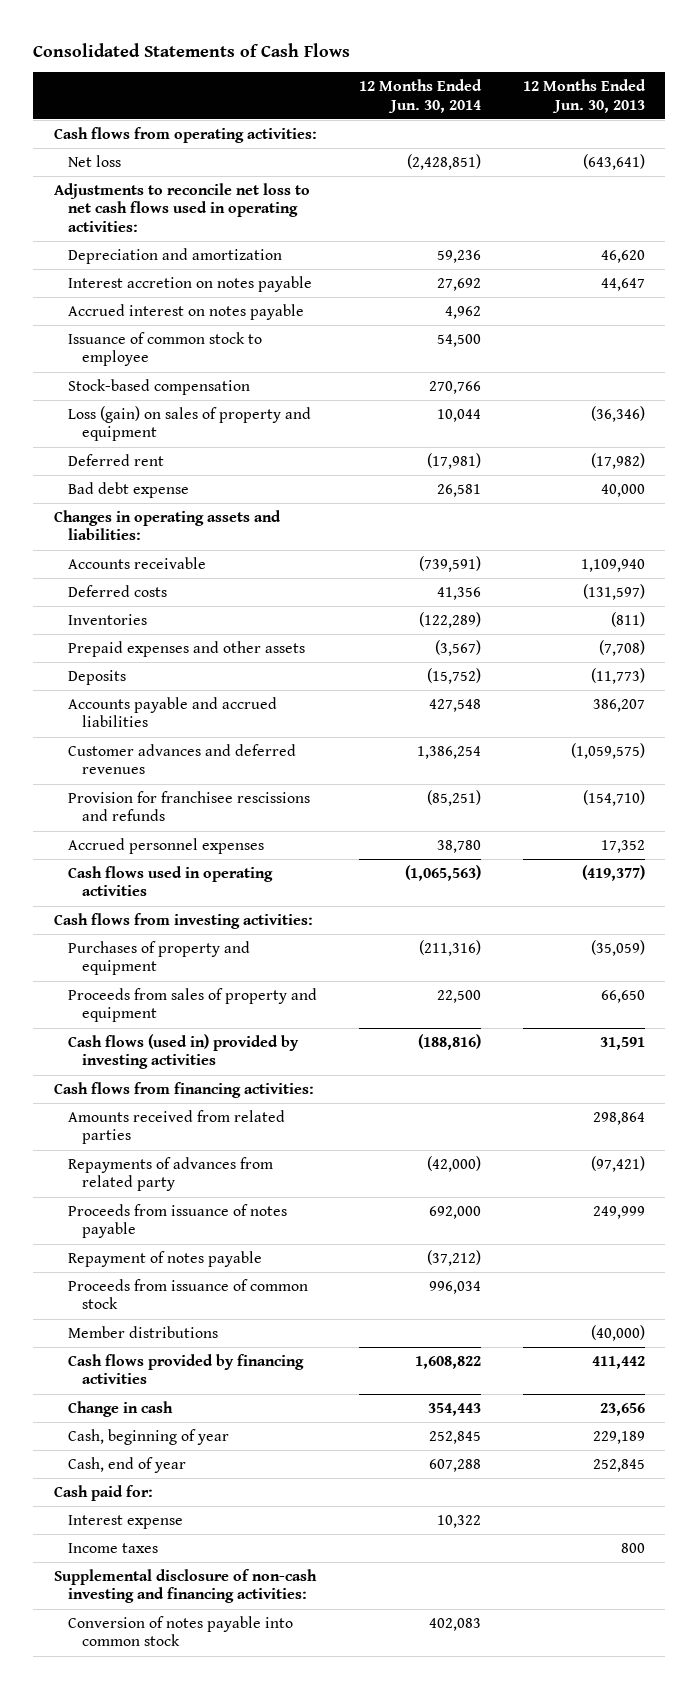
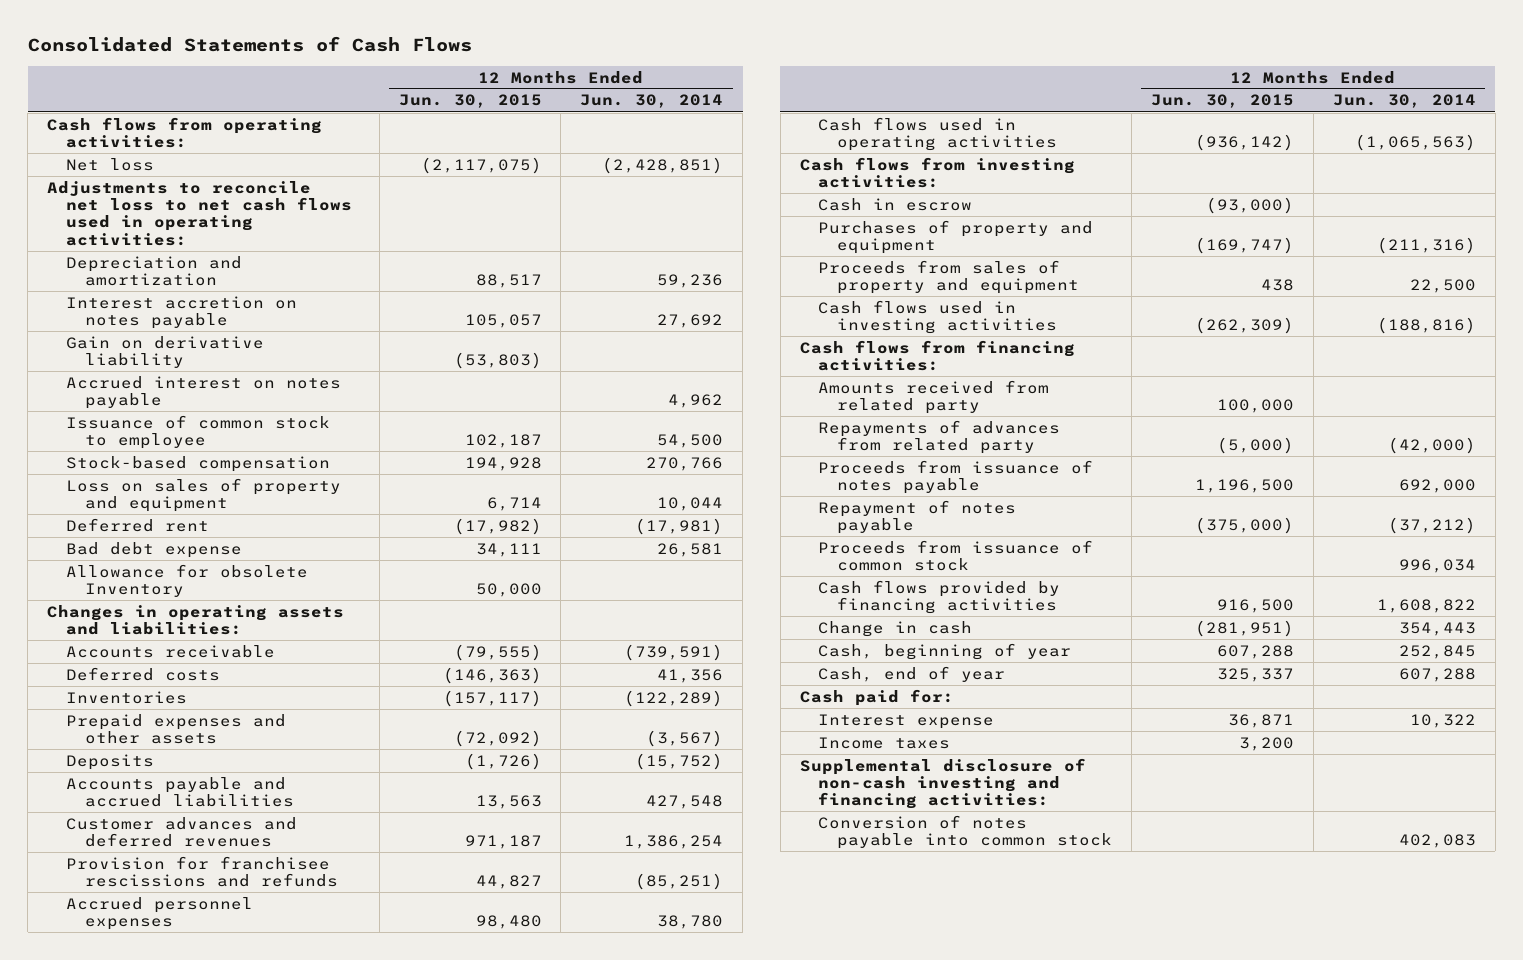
[522,78,646,113] 12 Months Ended Jun. 30, 2013 -> none
none -> [398,94,542,109] Jun. 30, 2015
none -> [66,335,265,368] Gain on derivative liability
[67,405,311,442] Loss (gain) on sales of property and equipment -> [66,477,342,512] Loss on sales of property and equipment
none -> [66,563,309,597] Allowance for obsolete Inventory
none -> [818,197,973,211] Cash in escrow
[67,1033,299,1070] Cash flows (used in) provided by investing activities -> [818,299,1058,334] Cash flows used in investing activities
[67,1109,285,1145] Amounts received from related parties -> [818,379,1050,414] Amounts received from related party
[67,1325,218,1338] Member distributions -> none

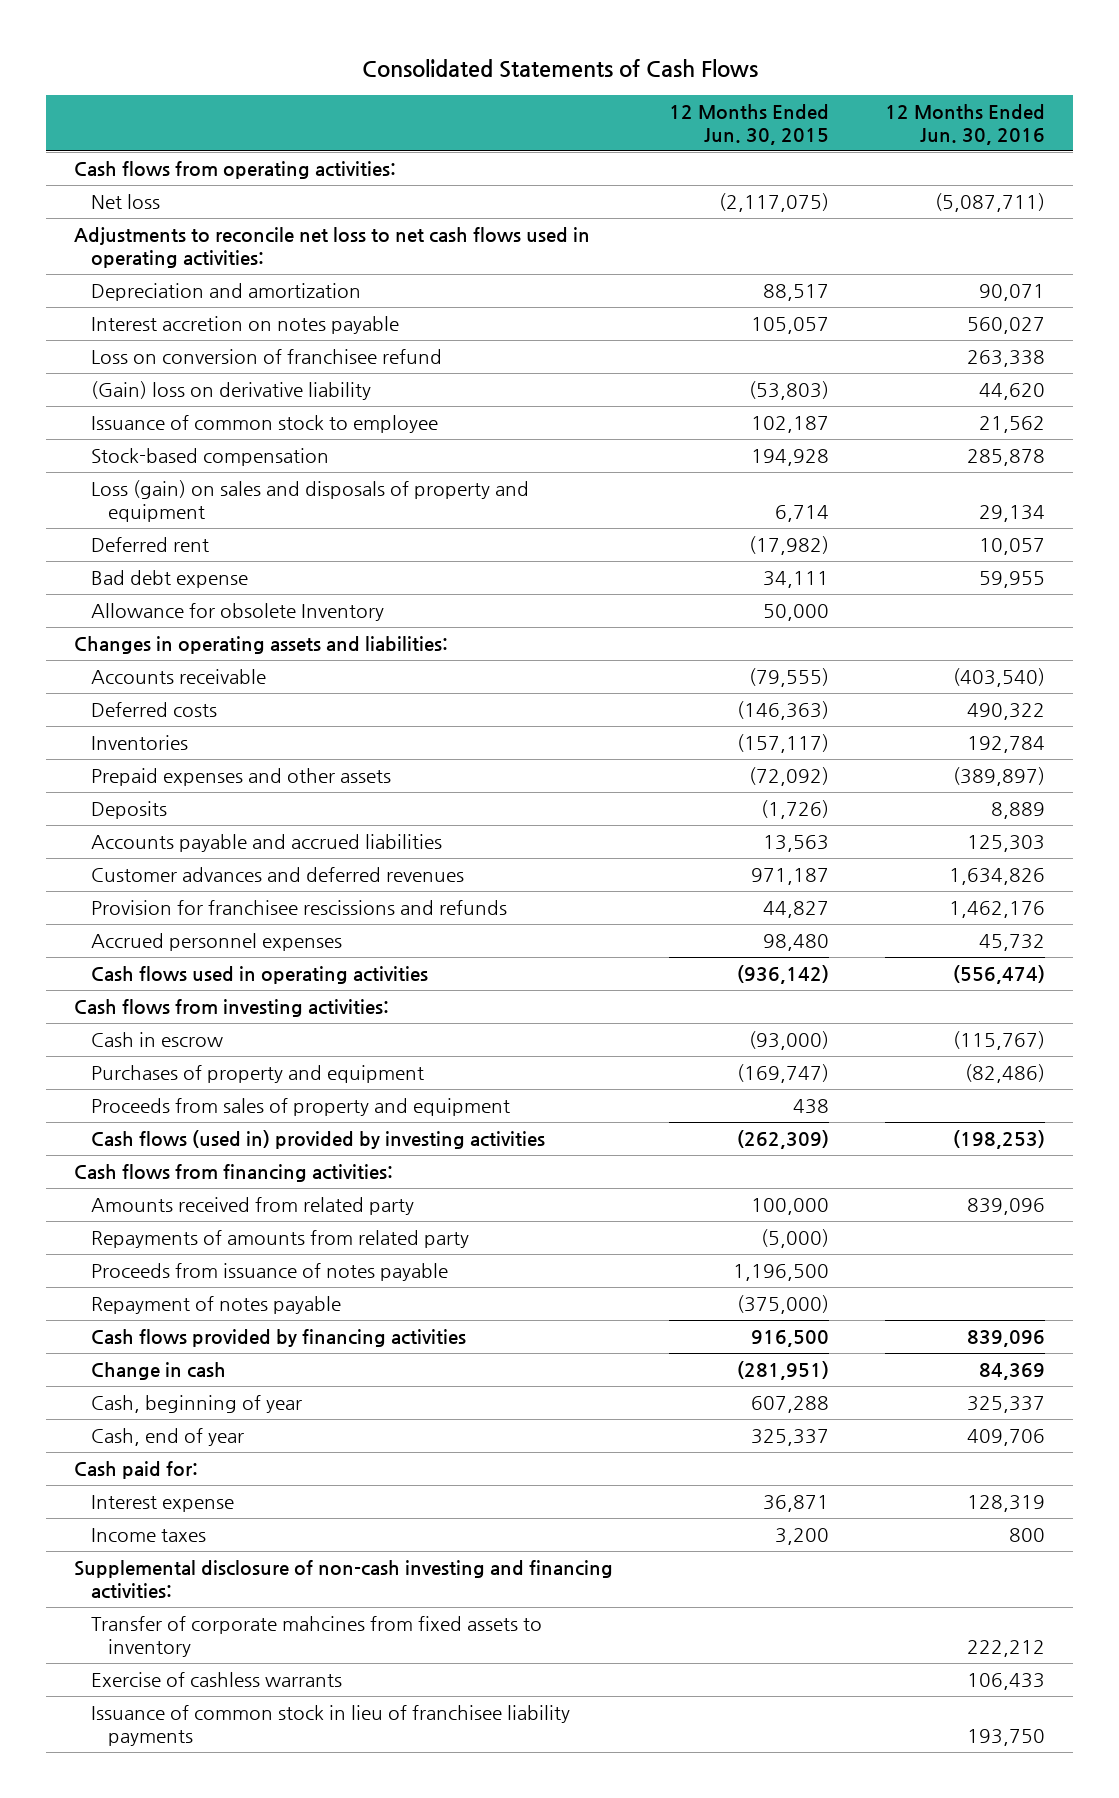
[580,94,724,109] Jun. 30, 2014 -> none
none -> [884,104,1045,145] 12 Months Ended Jun. 30, 2016
[66,375,342,409] Accrued interest on notes payable -> none
none -> [90,349,442,365] Loss on conversion of franchisee refund
[66,335,265,368] Gain on derivative liability -> [90,381,371,401] (Gain) loss on derivative liability
[66,477,342,512] Loss on sales of property and equipment -> [90,480,529,522] Loss (gain) on sales and disposals of property and equipment
[818,299,1058,334] Cash flows used in investing activities -> [90,1130,545,1150] Cash flows (used in) provided by investing activities
[818,419,1061,454] Repayments of advances from related party -> [90,1230,469,1249] Repayments of amounts from related party
[818,539,1094,571] Proceeds from issuance of common stock -> none
[818,814,1113,849] Conversion of notes payable into common stock -> none
none -> [90,1616,542,1657] Transfer of corporate mahcines from fixed assets to inventory
none -> [90,1672,342,1688] Exercise of cashless warrants
none -> [90,1705,570,1746] Issuance of common stock in lieu of franchisee liability payments

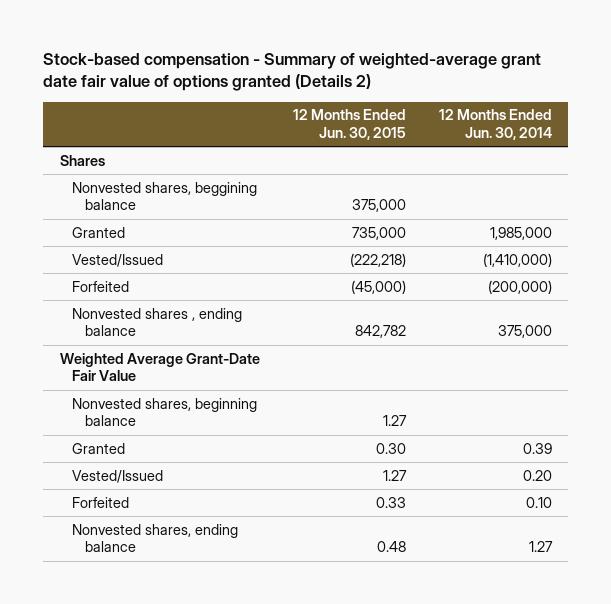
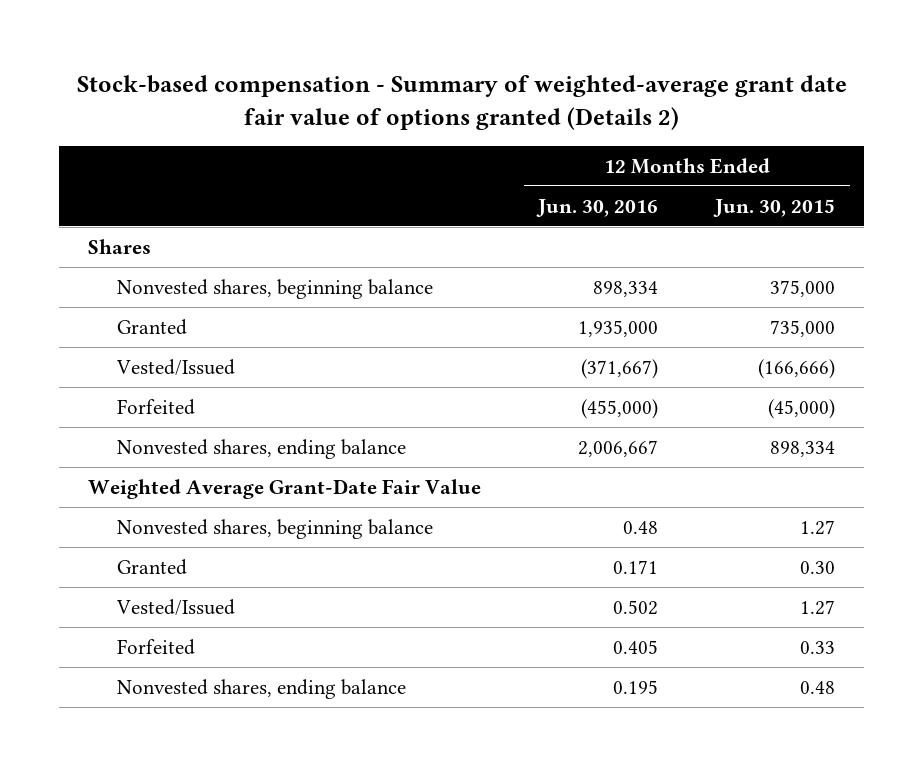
[438,109,552,141] 12 Months Ended Jun. 30, 2014 -> none
none -> [536,198,659,217] Jun. 30, 2016
[72,181,258,211] Nonvested shares, beggining balance -> [117,278,434,299] Nonvested shares, beginning balance
[349,252,406,267] (222,218) -> [758,358,836,379] (166,666)
[72,307,243,337] Nonvested shares , ending balance -> [117,438,407,459] Nonvested shares, ending balance
[354,325,406,339] 842,782 -> [770,440,836,457] 898,334

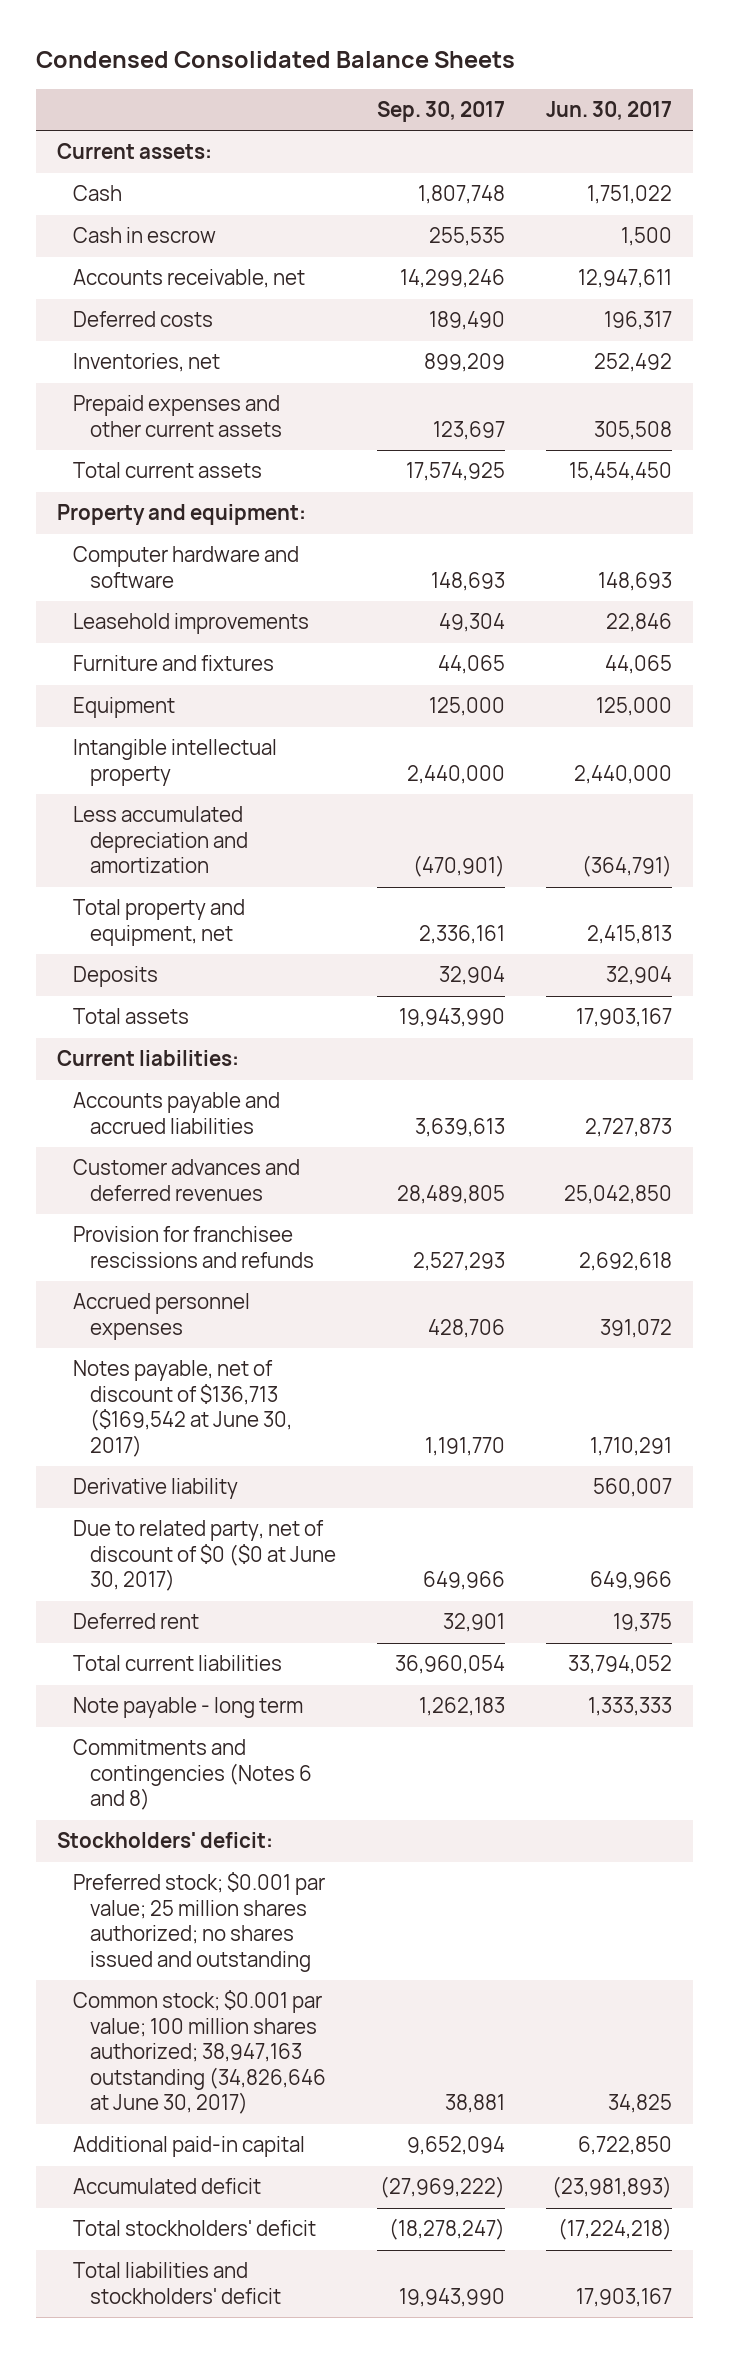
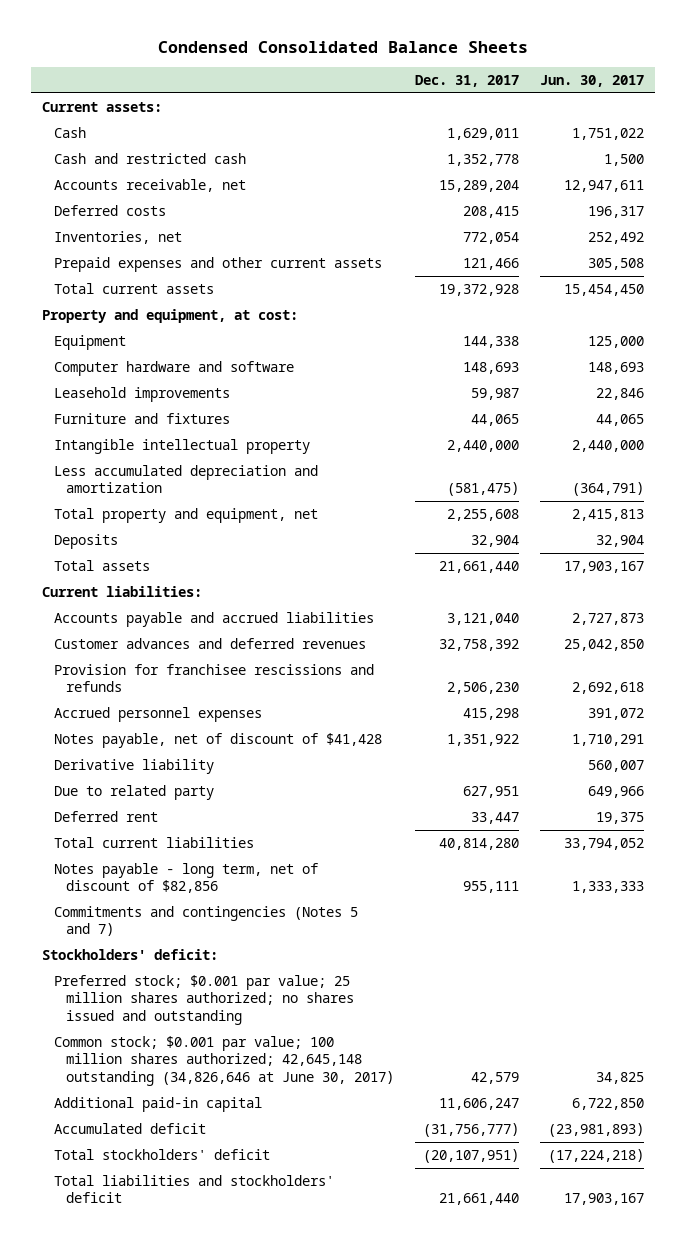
[376,100,505,122] Sep. 30, 2017 -> none
none -> [414,75,519,88] Dec. 31, 2017
[73,227,217,244] Cash in escrow -> none
none -> [53,152,246,164] Cash and restricted cash
[56,504,306,526] Property and equipment: -> [41,308,298,323] Property and equipment, at cost:
[73,697,176,719] Equipment -> [53,334,126,350] Equipment
[73,1360,292,1457] Notes payable, net of discount of $136,713 ($169,542 at June 30, 2017) -> [53,732,382,748] Notes payable, net of discount of $41,428
[73,1520,336,1592] Due to related party, net of discount of $0 ($0 at June 30, 2017) -> [53,784,214,800] Due to related party
[73,1697,304,1719] Note payable - long term -> [53,862,318,894] Notes payable - long term, net of discount of $82,856
[73,1739,312,1811] Commitments and contingencies (Notes 6 and 8) -> [53,905,358,937] Commitments and contingencies (Notes 5 and 7)
[73,1990,326,2115] Common stock; $0.001 par value; 100 million shares authorized; 38,947,163 outstanding (34,826,646 at June 30, 2017) -> [53,1035,394,1086] Common stock; $0.001 par value; 100 million shares authorized; 42,645,148 outstanding (34,826,646 at June 30, 2017)

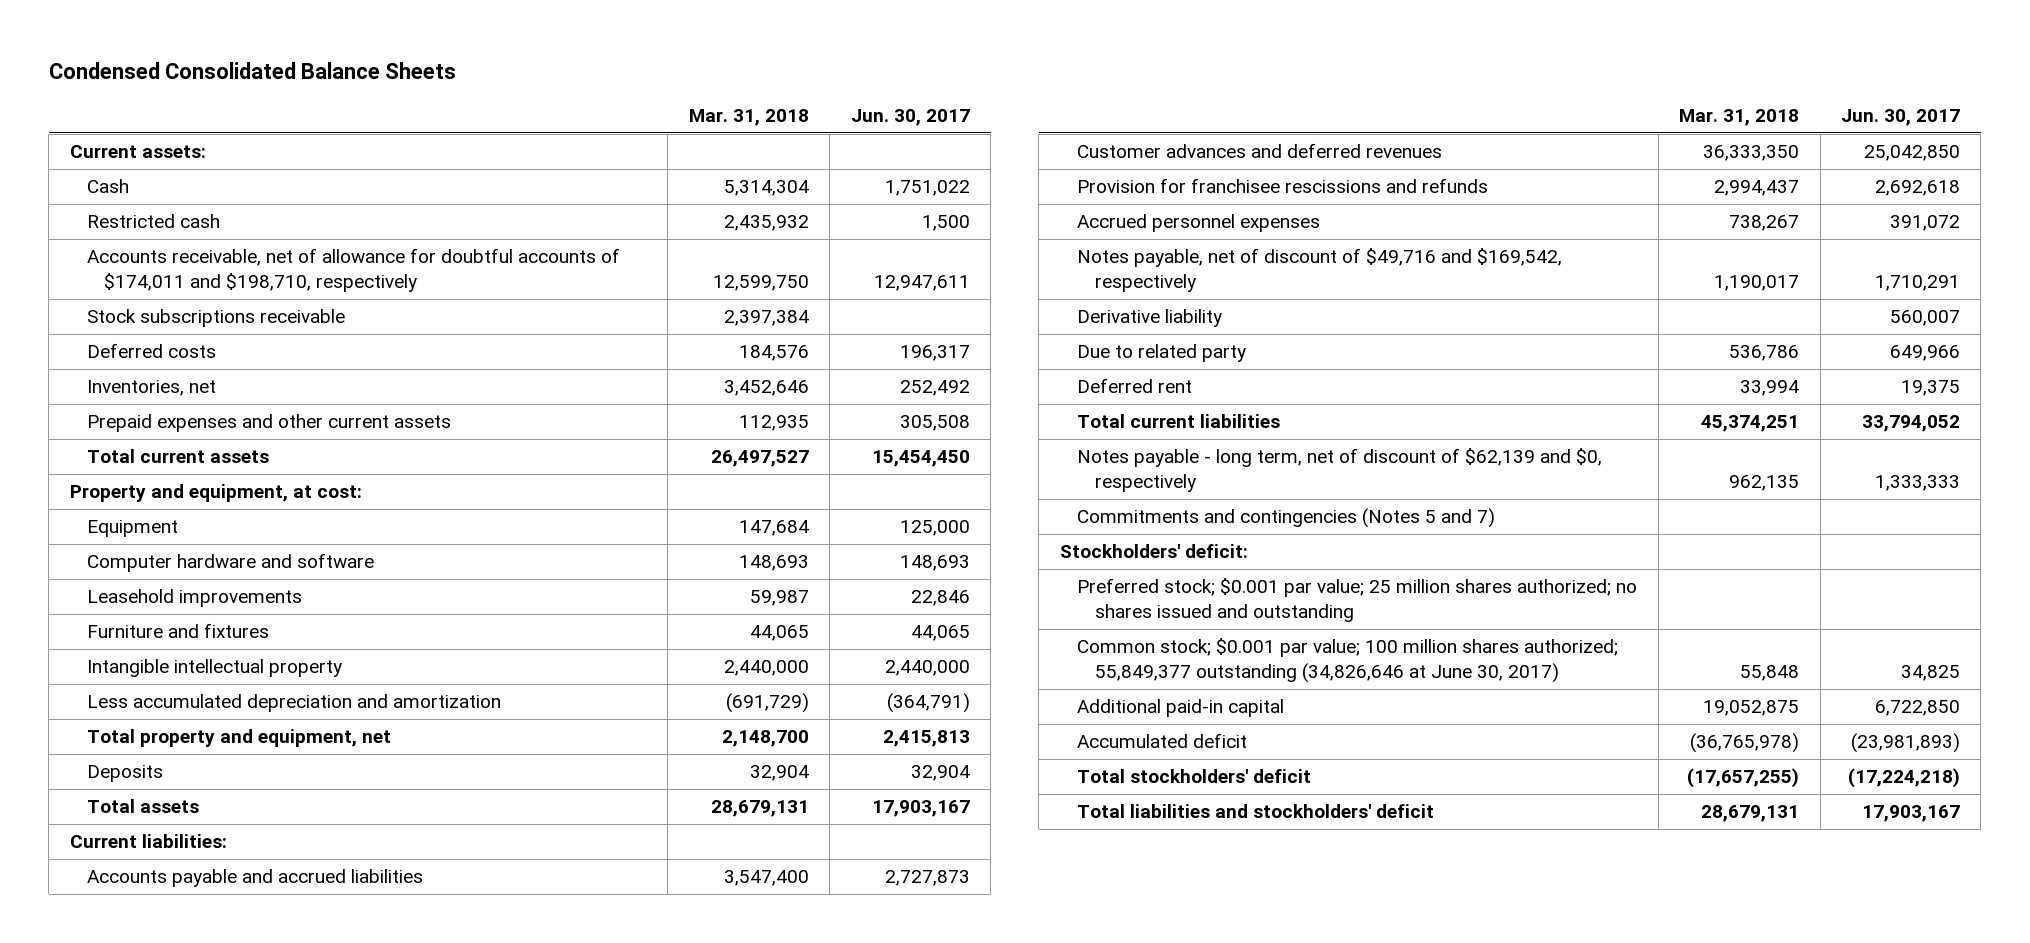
[414,75,519,88] Dec. 31, 2017 -> none
none -> [688,109,809,127] Mar. 31, 2018
[53,152,246,164] Cash and restricted cash -> [87,214,221,229] Restricted cash
[53,178,246,192] Accounts receivable, net -> [87,248,621,293] Accounts receivable, net of allowance for doubtful accounts of $174,011 and $198,710, respectively
none -> [87,309,346,328] Stock subscriptions receivable
[53,732,382,748] Notes payable, net of discount of $41,428 -> [1077,248,1563,293] Notes payable, net of discount of $49,716 and $169,542, respectively
[53,862,318,894] Notes payable - long term, net of discount of $82,856 -> [1077,448,1603,493] Notes payable - long term, net of discount of $62,139 and $0, respectively
[53,1035,394,1086] Common stock; $0.001 par value; 100 million shares authorized; 42,645,148 outstanding (34,826,646 at June 30, 2017) -> [1077,638,1619,684] Common stock; $0.001 par value; 100 million shares authorized; 55,849,377 outstanding (34,826,646 at June 30, 2017)

